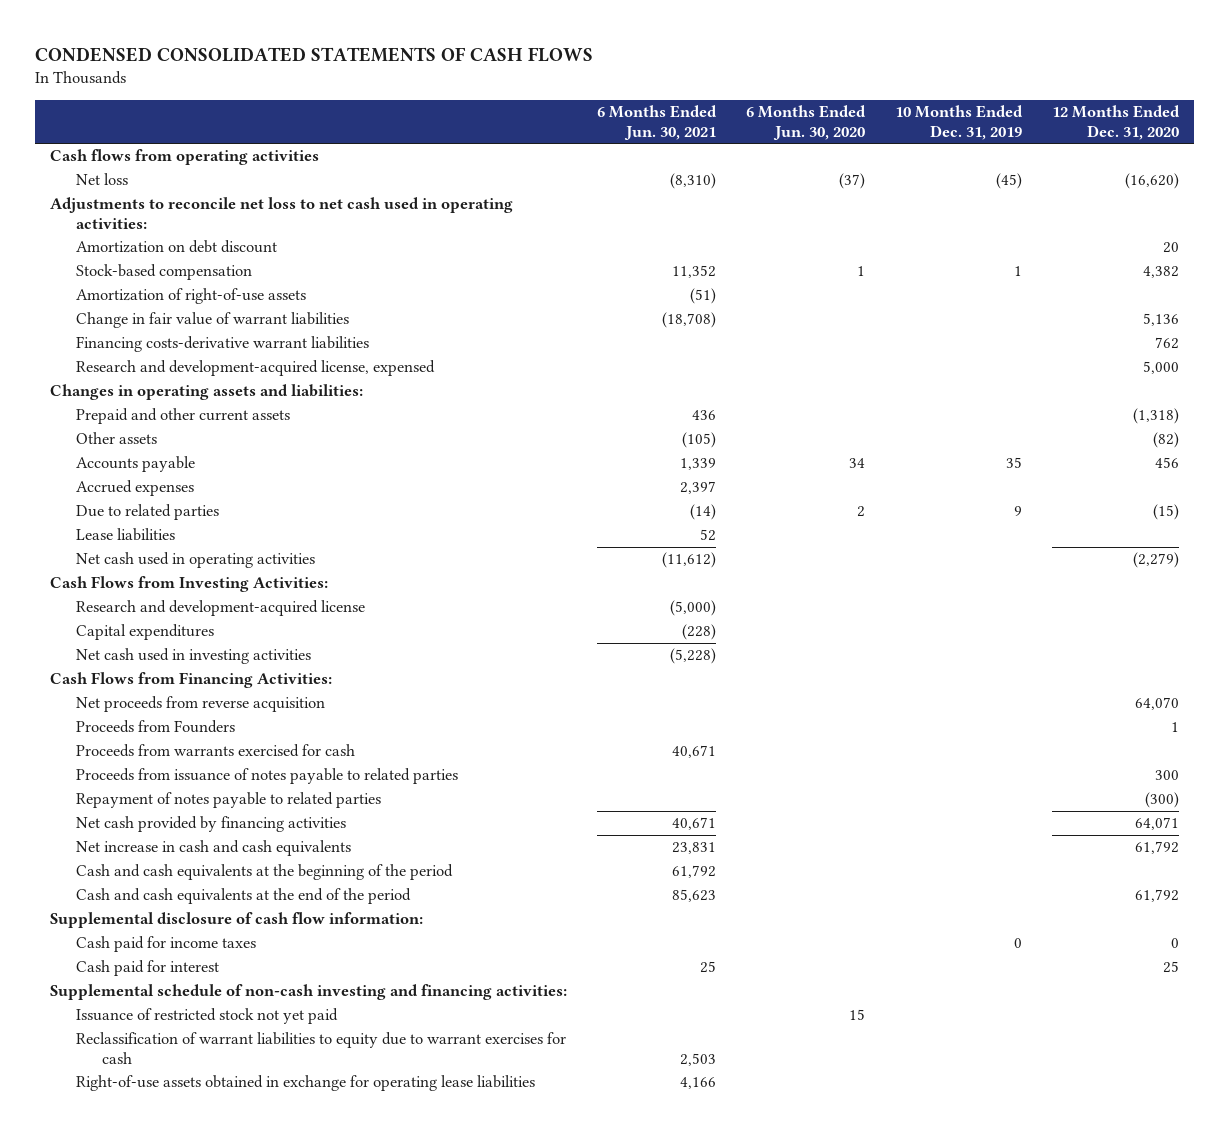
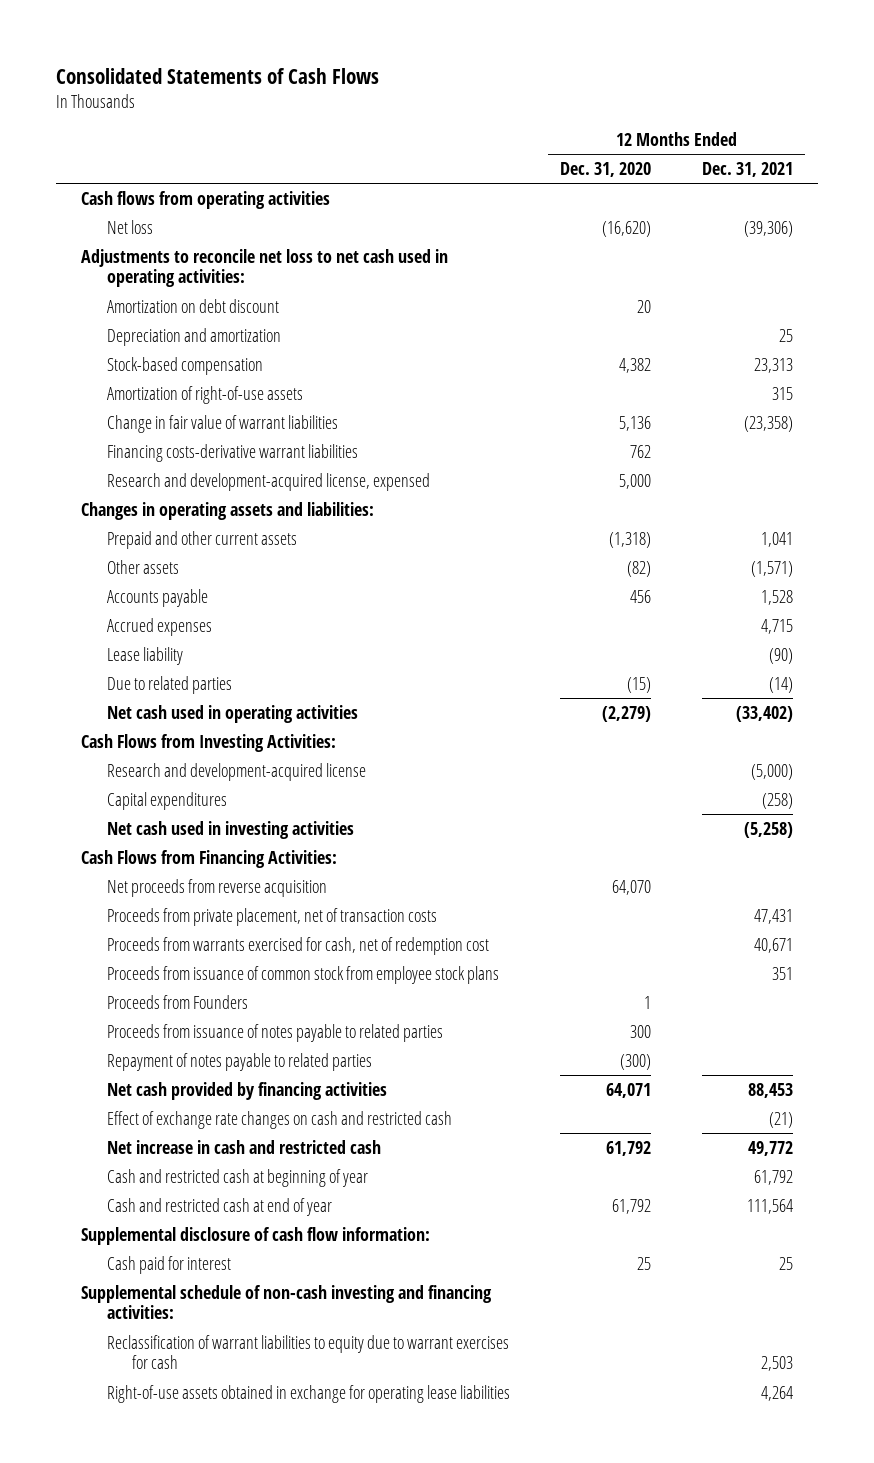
[34,46,593,62] CONDENSED CONSOLIDATED STATEMENTS OF CASH FLOWS -> [55,67,379,84] Consolidated Statements of Cash Flows
[596,105,717,140] 6 Months Ended Jun. 30, 2021 -> none
[746,105,867,140] 6 Months Ended Jun. 30, 2020 -> none
[895,105,1024,140] 10 Months Ended Dec. 31, 2019 -> none
none -> [701,162,793,178] Dec. 31, 2021
none -> [106,327,281,346] Depreciation and amortization
none -> [106,646,183,665] Lease liability
[75,528,175,542] Lease liabilities -> none
none -> [106,907,437,926] Proceeds from private placement, net of transaction costs
none -> [106,936,489,955] Proceeds from warrants exercised for cash, net of redemption cost
none -> [106,965,499,984] Proceeds from issuance of common stock from employee stock plans
[75,744,355,758] Proceeds from warrants exercised for cash -> none
none -> [106,1110,452,1129] Effect of exchange rate changes on cash and restricted cash
[75,840,351,857] Net increase in cash and cash equivalents -> [106,1139,381,1154] Net increase in cash and restricted cash
[75,864,453,881] Cash and cash equivalents at the beginning of the period -> [106,1168,368,1187] Cash and restricted cash at beginning of year
[75,888,411,905] Cash and cash equivalents at the end of the period -> [106,1197,332,1216] Cash and restricted cash at end of year
[75,936,256,953] Cash paid for income taxes -> none
[75,1008,338,1025] Issuance of restricted stock not yet paid -> none

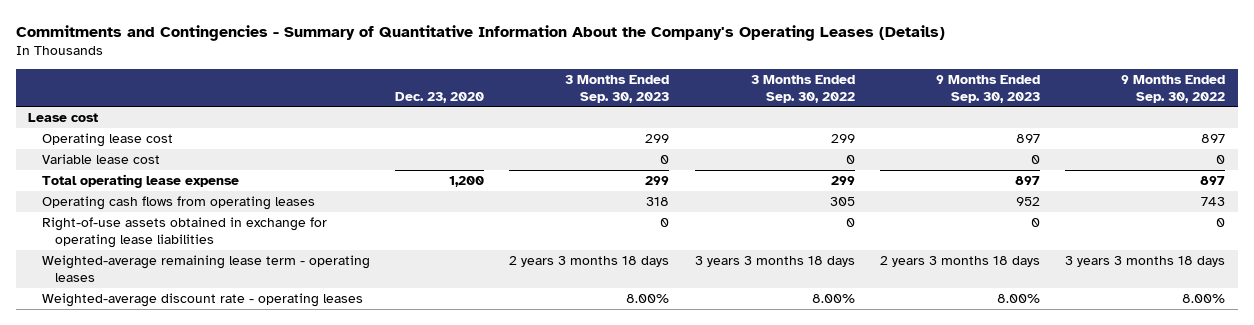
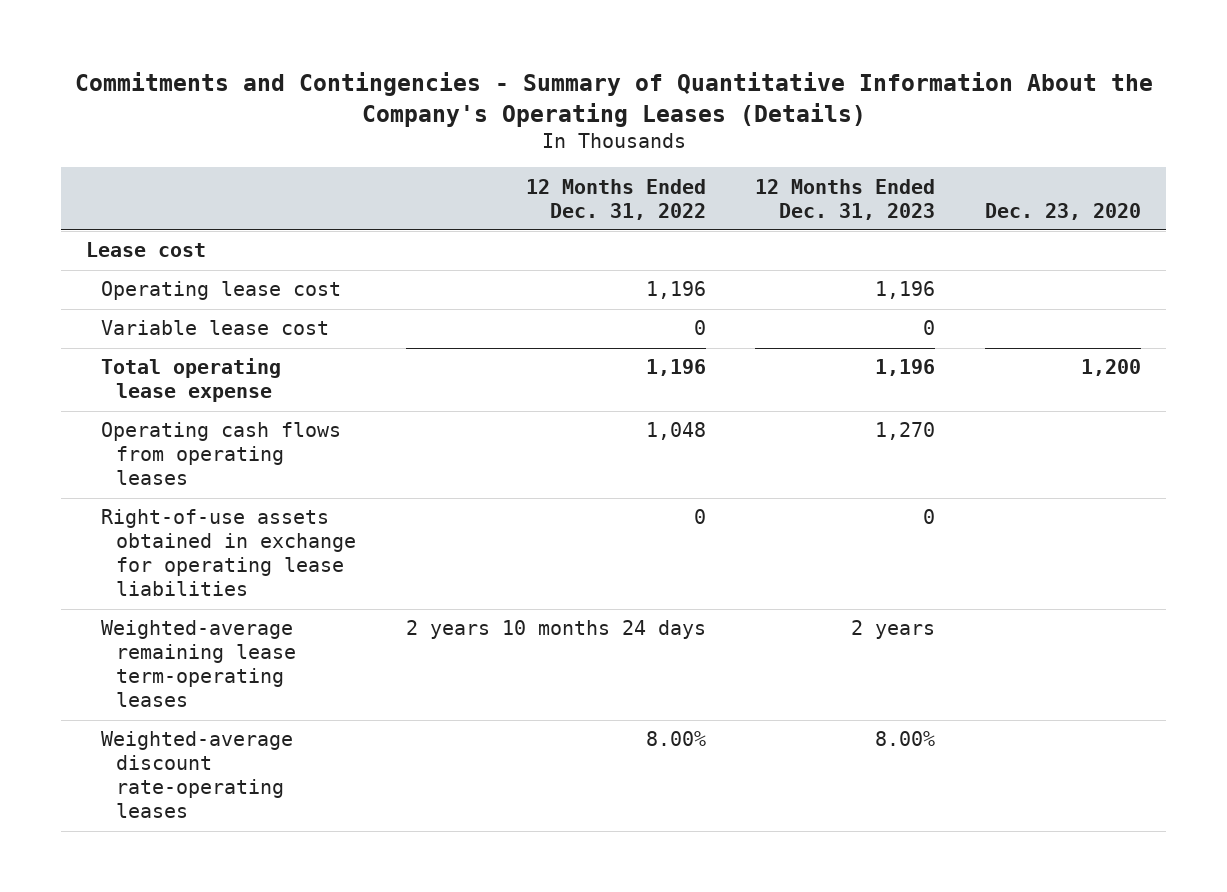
[565,75,670,103] 3 Months Ended Sep. 30, 2023 -> none
[750,75,855,103] 3 Months Ended Sep. 30, 2022 -> none
[936,75,1041,103] 9 Months Ended Sep. 30, 2023 -> none
[1121,75,1226,103] 9 Months Ended Sep. 30, 2022 -> none
none -> [525,178,706,220] 12 Months Ended Dec. 31, 2022
none -> [755,178,936,220] 12 Months Ended Dec. 31, 2023
[41,255,370,282] Weighted-average remaining lease term - operating leases -> [101,620,297,708] Weighted-average remaining lease term-operating leases
[41,293,363,308] Weighted-average discount rate - operating leases -> [101,731,294,819] Weighted-average discount rate-operating leases

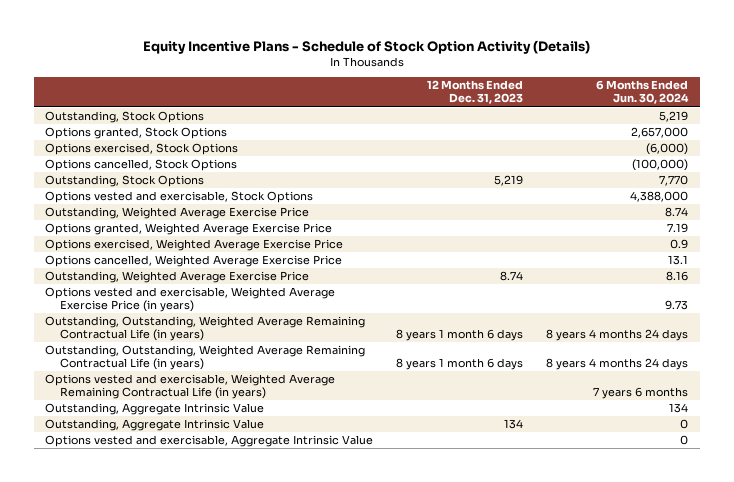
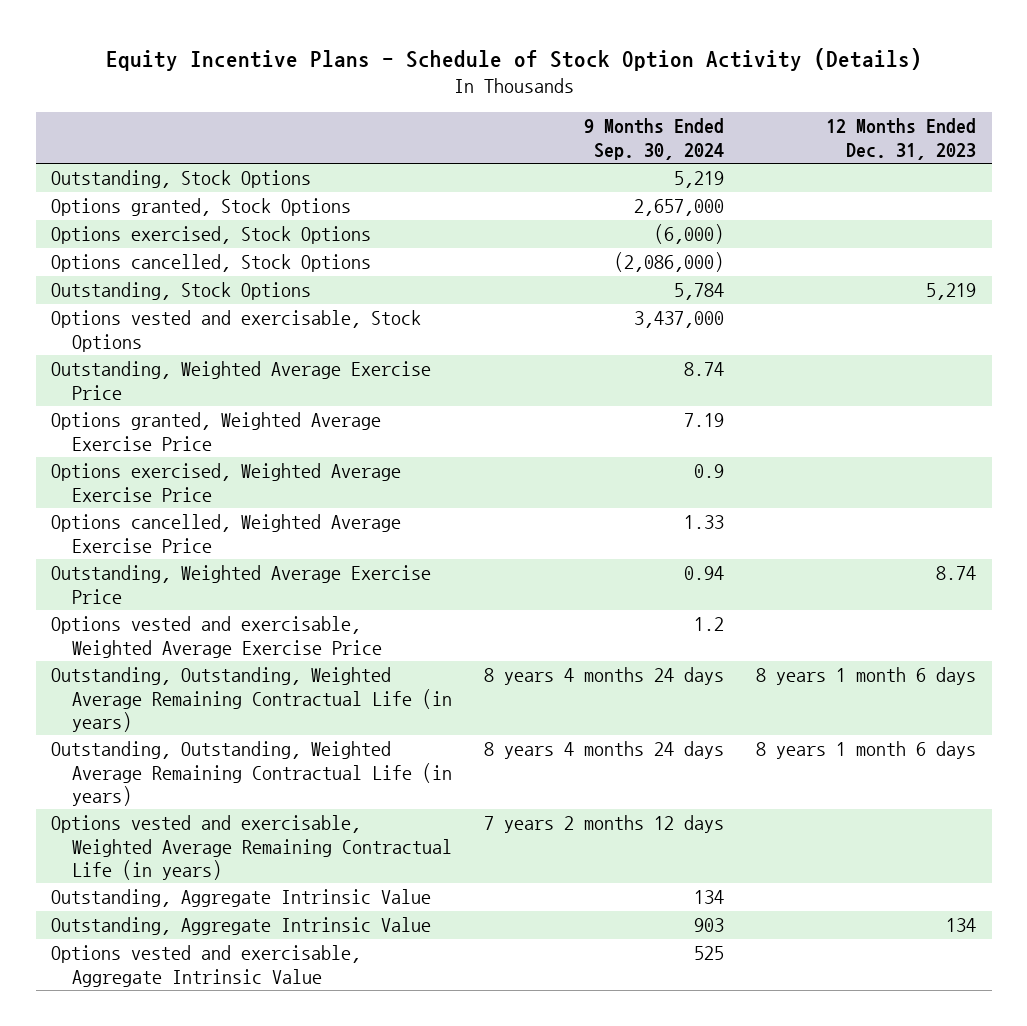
[596,80,690,105] 6 Months Ended Jun. 30, 2024 -> none
none -> [583,118,724,160] 9 Months Ended Sep. 30, 2024
[45,287,336,313] Options vested and exercisable, Weighted Average Exercise Price (in years) -> [51,616,382,658] Options vested and exercisable, Weighted Average Exercise Price

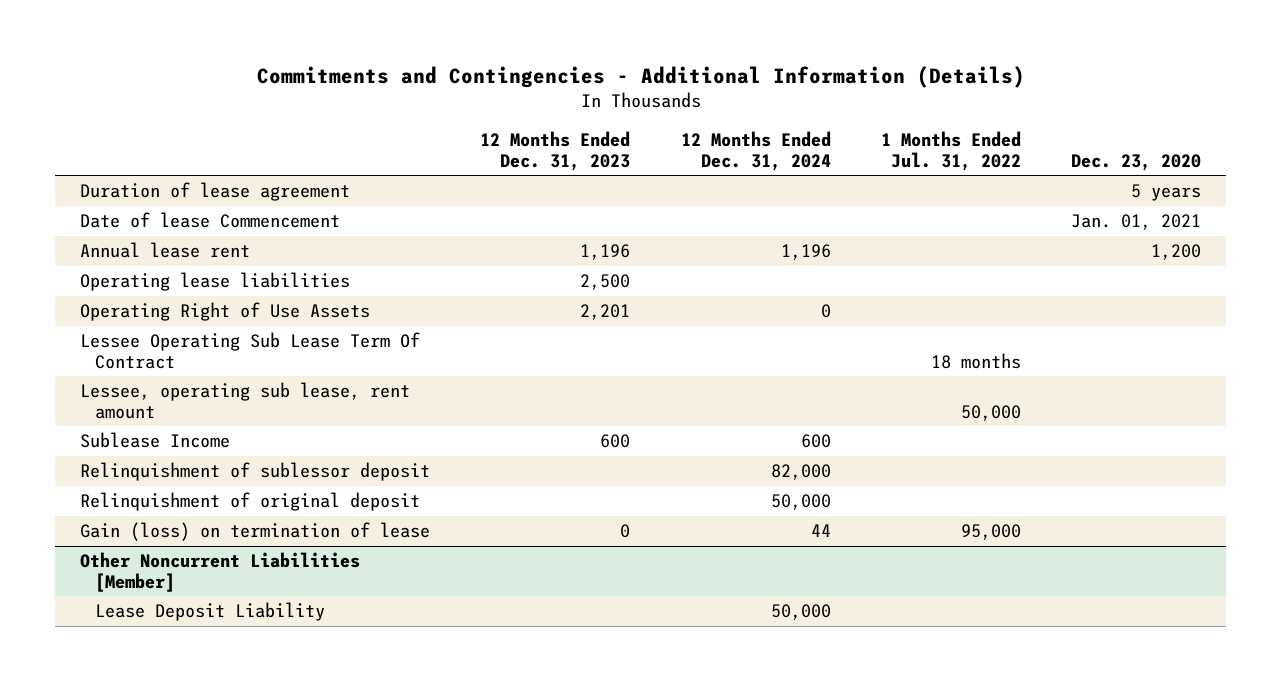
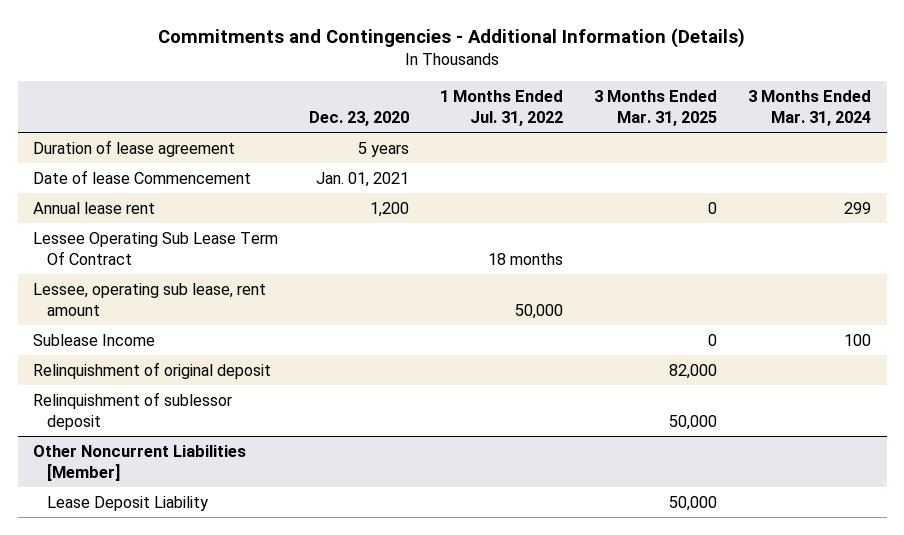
[480,130,631,171] 12 Months Ended Dec. 31, 2023 -> none
[680,130,831,171] 12 Months Ended Dec. 31, 2024 -> none
none -> [594,89,718,126] 3 Months Ended Mar. 31, 2025
none -> [748,89,872,126] 3 Months Ended Mar. 31, 2024
[79,272,350,292] Operating lease liabilities -> none
[79,302,370,322] Operating Right of Use Assets -> none
[79,522,430,542] Gain (loss) on termination of lease -> none
[79,462,430,482] Relinquishment of sublessor deposit -> [33,391,233,430] Relinquishment of sublessor deposit

